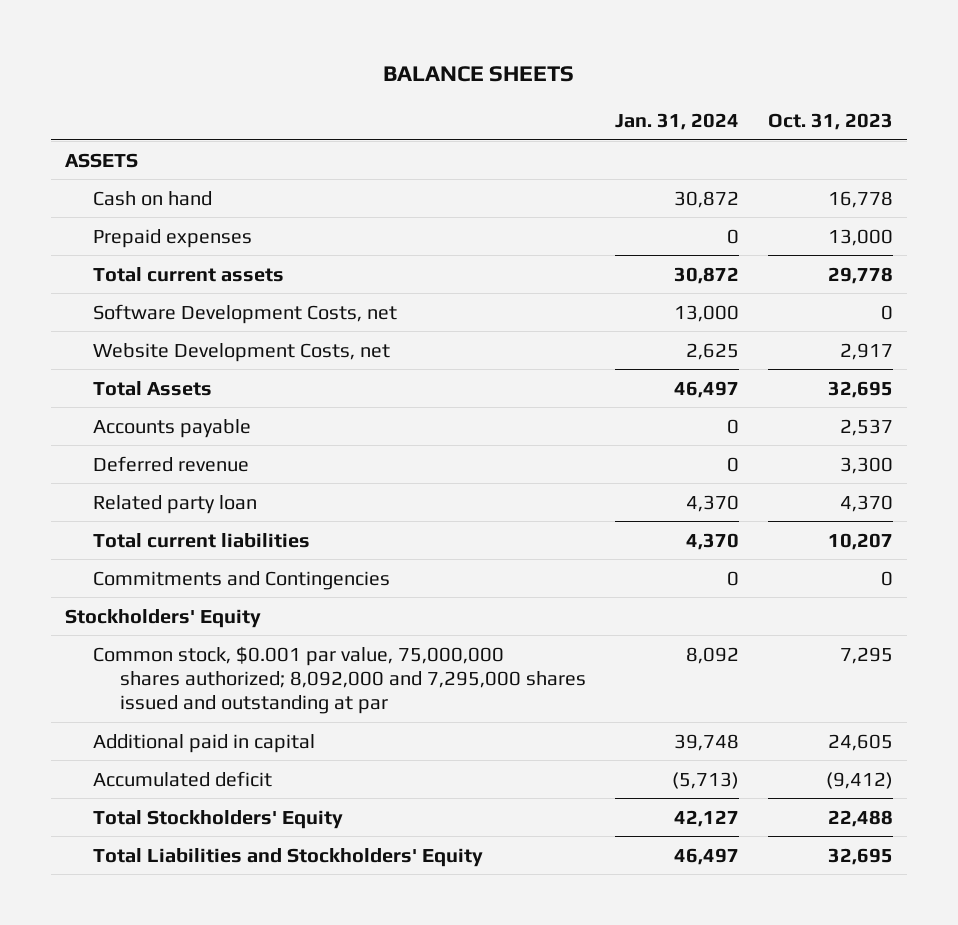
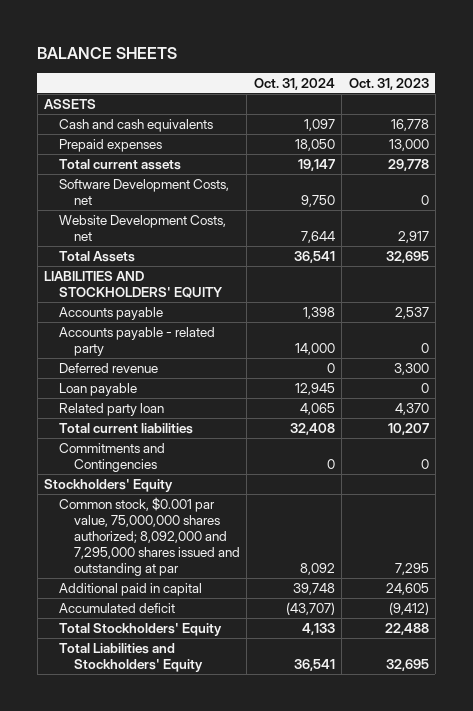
[614,112,739,130] Jan. 31, 2024 -> none
none -> [253,77,335,90] Oct. 31, 2024
[92,190,212,206] Cash on hand -> [59,119,214,133] Cash and cash equivalents
none -> [44,271,224,299] LIABILITIES AND STOCKHOLDERS' EQUITY
none -> [59,327,216,357] Accounts payable - related party
none -> [59,383,138,397] Loan payable

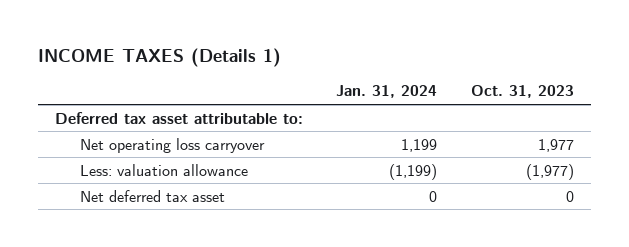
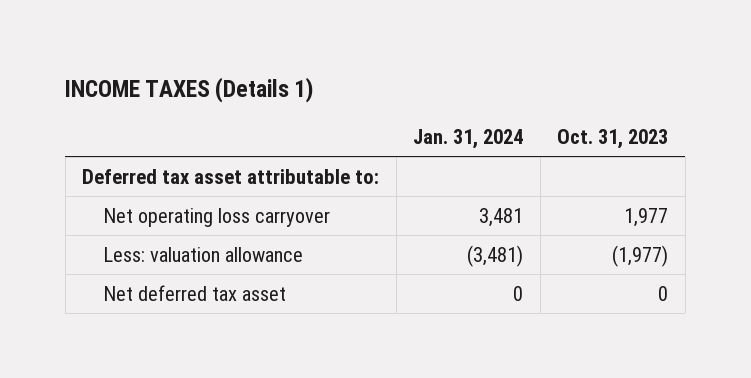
[401,138,438,152] 1,199 -> [479,207,524,227] 3,481
[389,163,438,180] (1,199) -> [467,244,524,267] (3,481)

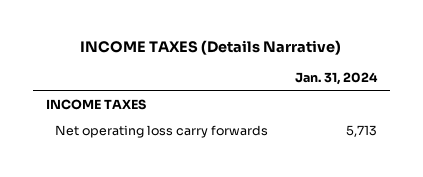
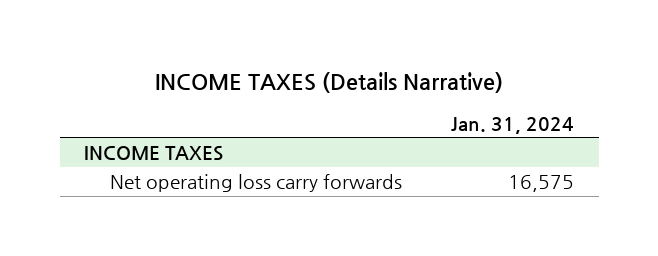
[345,125,377,138] 5,713 -> [508,175,575,193] 16,575

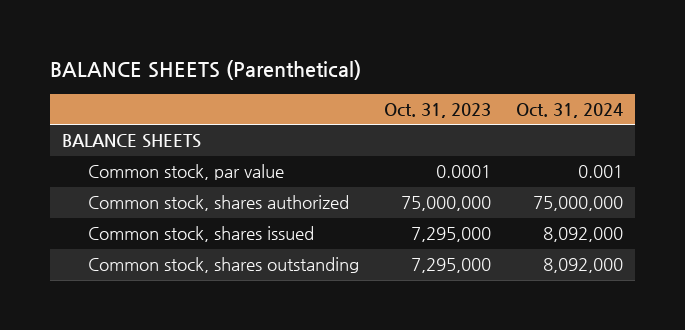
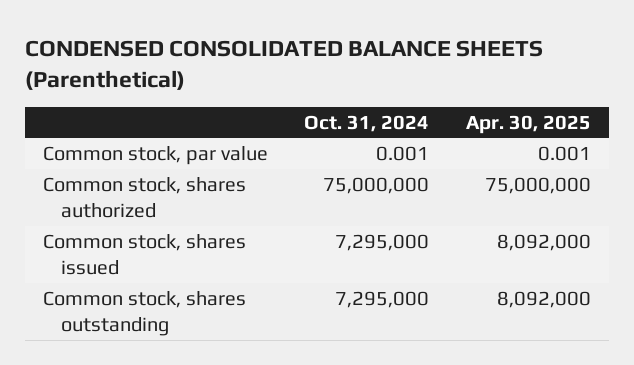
[49,60,361,81] BALANCE SHEETS (Parenthetical) -> [24,39,543,90] CONDENSED CONSOLIDATED BALANCE SHEETS (Parenthetical)
[383,102,491,118] Oct. 31, 2023 -> none
none -> [465,114,591,134] Apr. 30, 2025
[62,134,202,149] BALANCE SHEETS -> none
[542,227,623,243] 8,092,000 -> [335,233,430,251] 7,295,000
[542,258,623,274] 8,092,000 -> [335,290,430,308] 7,295,000

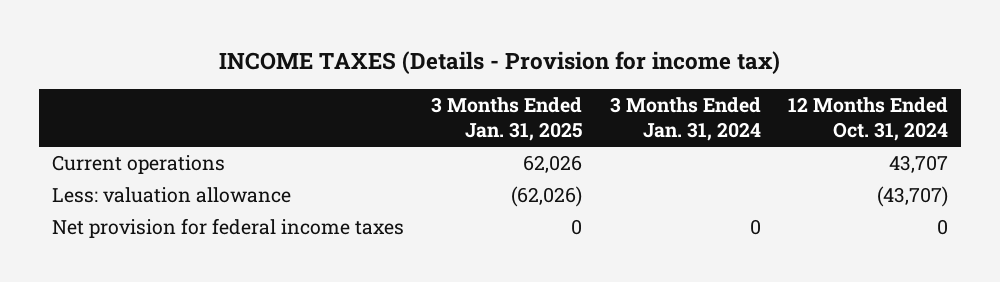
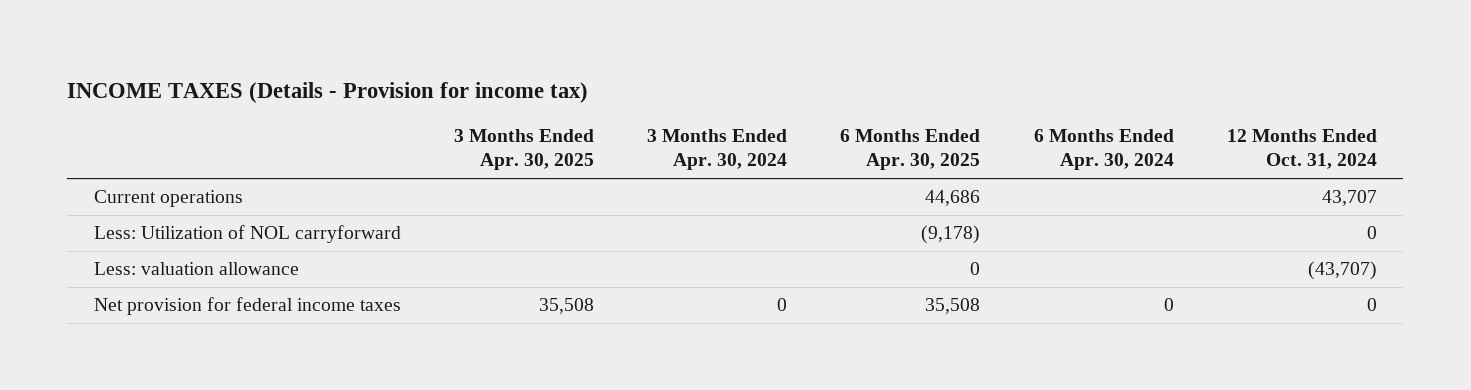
[431,97,583,142] 3 Months Ended Jan. 31, 2025 -> none
[609,97,761,142] 3 Months Ended Jan. 31, 2024 -> none
none -> [454,128,595,171] 3 Months Ended Apr. 30, 2025
none -> [647,128,788,171] 3 Months Ended Apr. 30, 2024
none -> [840,128,981,171] 6 Months Ended Apr. 30, 2025
none -> [1033,128,1174,171] 6 Months Ended Apr. 30, 2024
none -> [93,225,401,244] Less: Utilization of NOL carryforward

